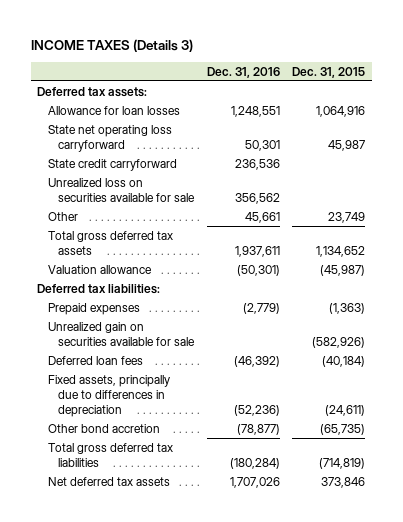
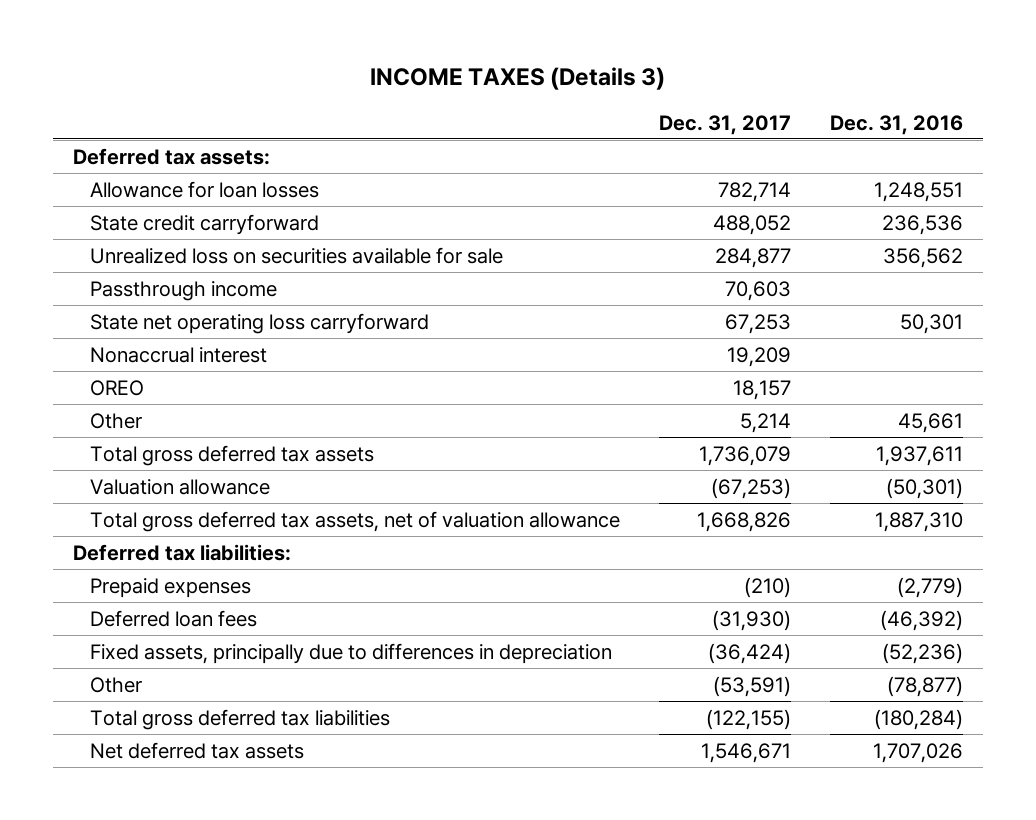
[292,66,366,78] Dec. 31, 2015 -> none
none -> [659,114,792,135] Dec. 31, 2017
none -> [89,280,277,301] Passthrough income
[47,124,172,152] State net operating loss carryforward -> [89,312,429,334] State net operating loss carryforward
none -> [89,346,267,363] Nonaccrual interest
none -> [89,379,144,396] OREO
none -> [89,510,620,532] Total gross deferred tax assets, net of valuation allowance
[47,321,196,346] Unrealized gain on securities available for sale -> none
[47,423,160,433] Other bond accretion -> [89,676,142,693] Other

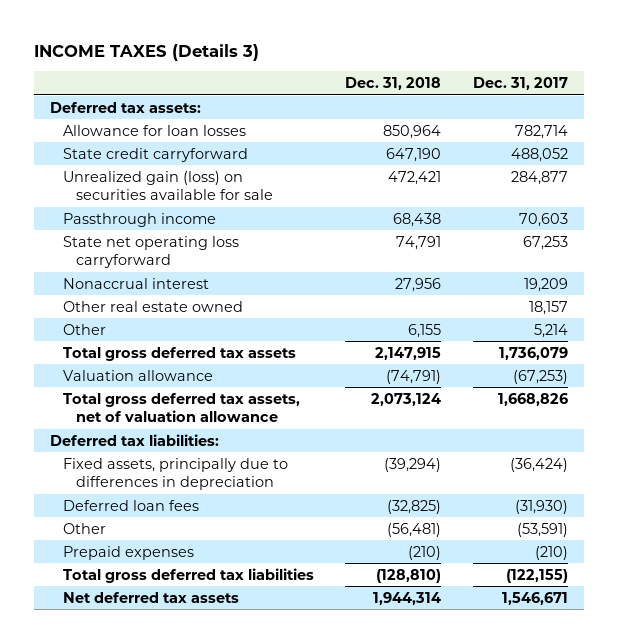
[830,114,964,135] Dec. 31, 2016 -> none
none -> [345,76,442,90] Dec. 31, 2018
[89,246,503,264] Unrealized loss on securities available for sale -> [63,170,273,201] Unrealized gain (loss) on securities available for sale
[89,379,144,396] OREO -> [63,300,244,312] Other real estate owned
[89,609,257,627] Deferred loan fees -> [63,499,200,511] Deferred loan fees
[89,577,251,598] Prepaid expenses -> [63,545,195,560] Prepaid expenses

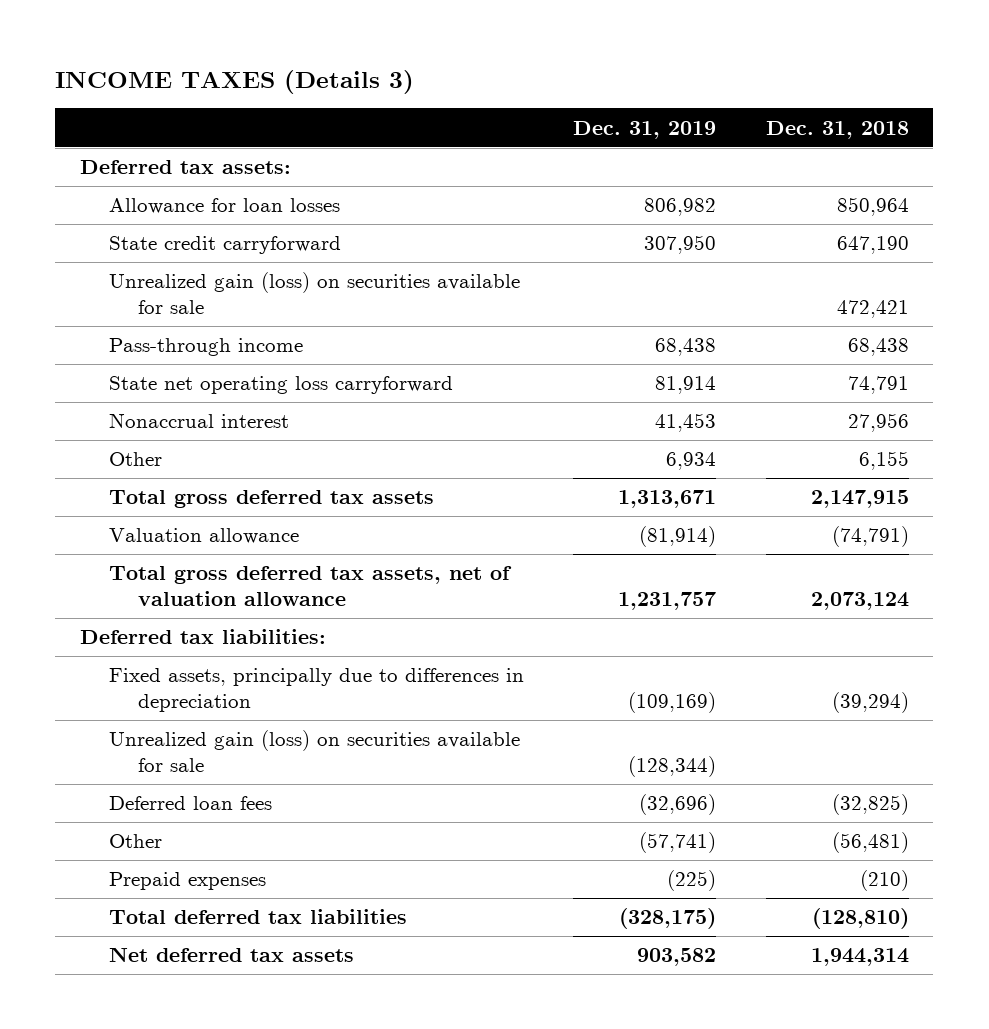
[472,76,568,90] Dec. 31, 2017 -> none
none -> [573,120,717,139] Dec. 31, 2019
[63,212,217,227] Passthrough income -> [109,338,304,357] Pass-through income
[63,300,244,312] Other real estate owned -> none
none -> [109,730,521,773] Unrealized gain (loss) on securities available for sale
[63,567,315,583] Total gross deferred tax liabilities -> [109,909,408,925] Total deferred tax liabilities

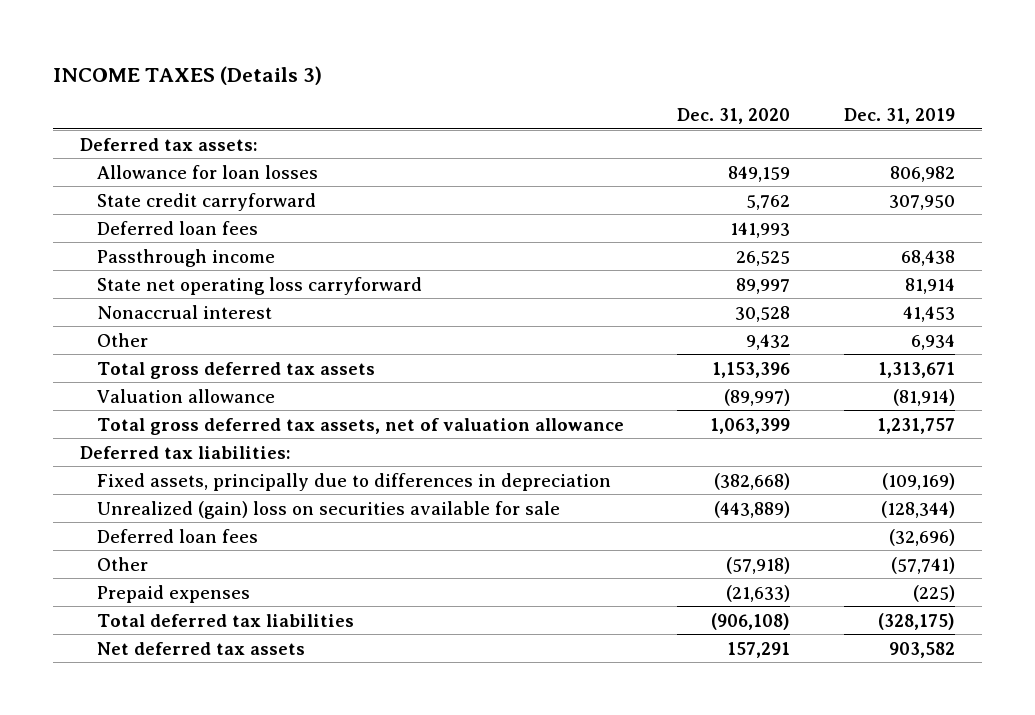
[765,120,909,139] Dec. 31, 2018 -> none
none -> [677,107,791,124] Dec. 31, 2020
[109,272,521,315] Unrealized gain (loss) on securities available for sale -> none
none -> [97,220,259,235] Deferred loan fees
[109,338,304,357] Pass-through income -> [97,248,276,267] Passthrough income
[109,730,521,773] Unrealized gain (loss) on securities available for sale -> [97,500,561,519] Unrealized (gain) loss on securities available for sale

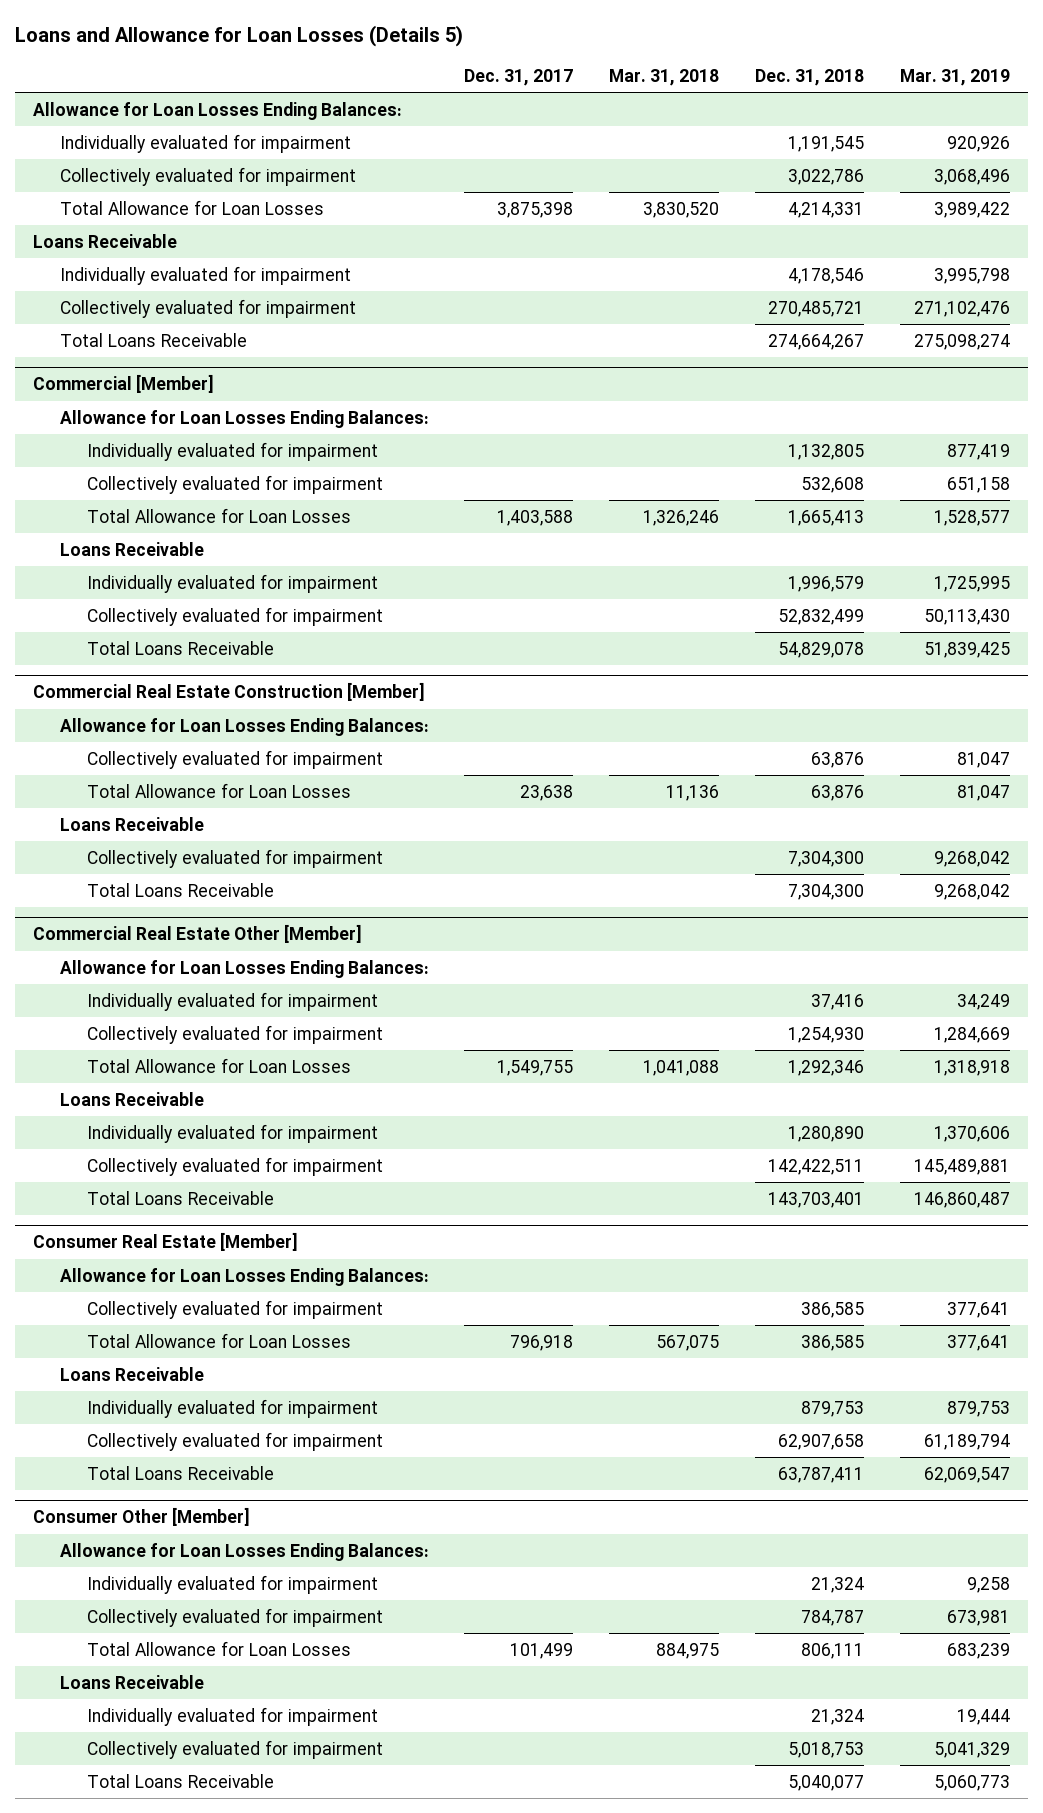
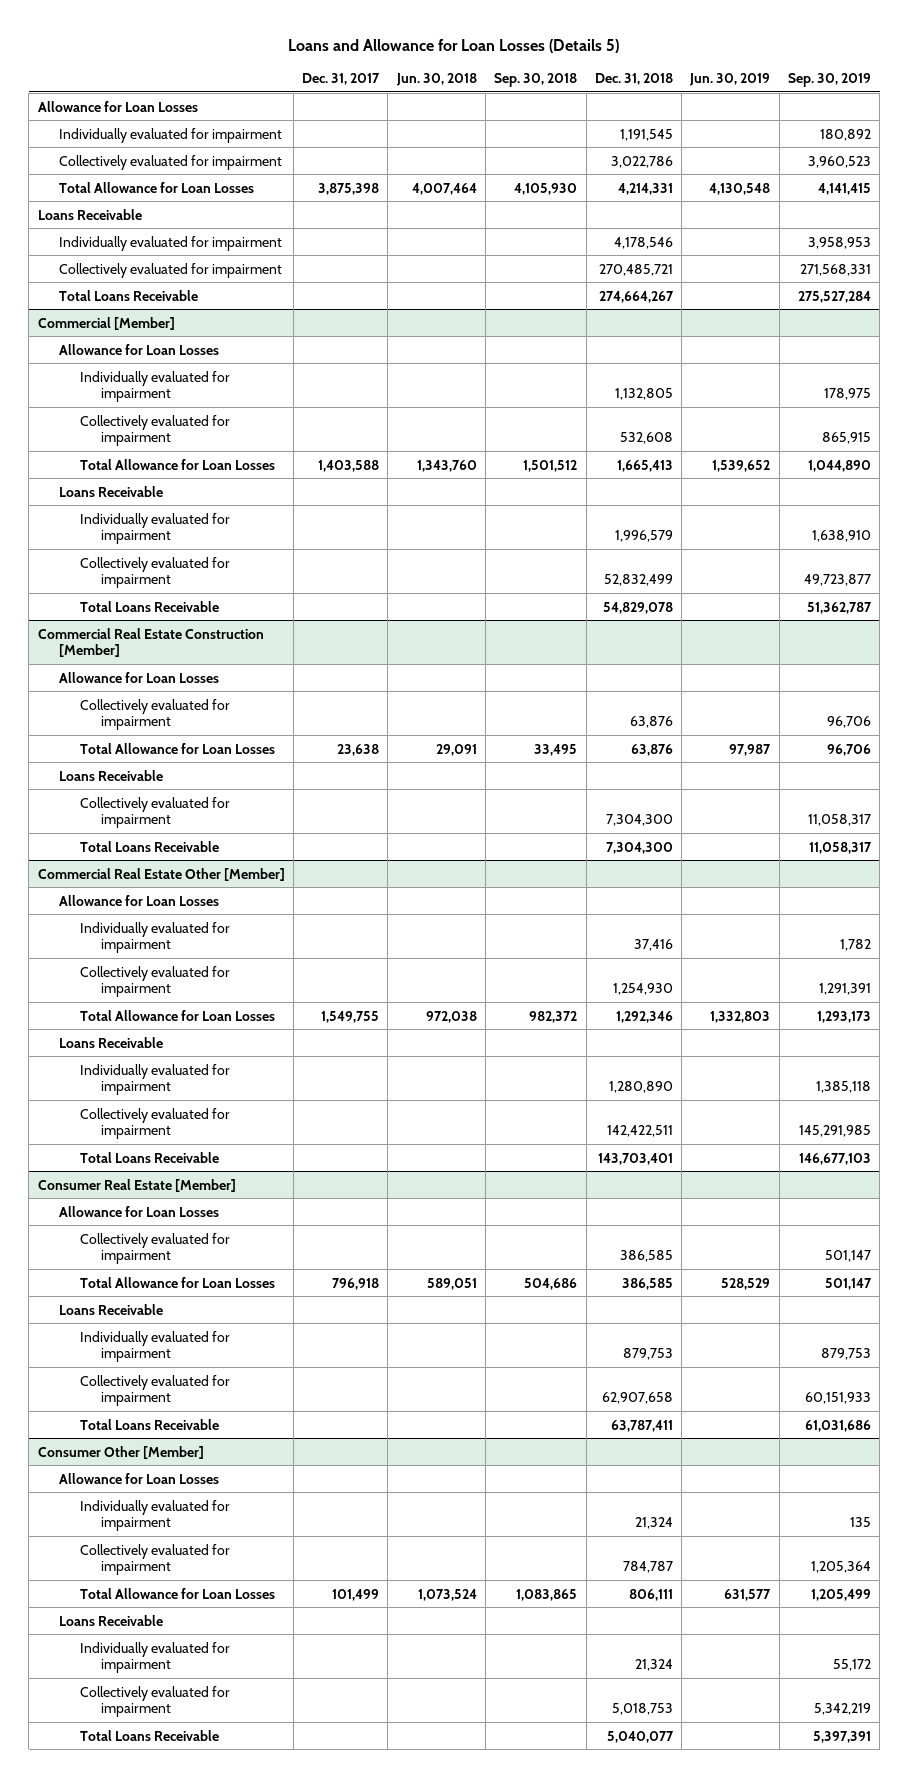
[609,68,720,86] Mar. 31, 2018 -> none
[900,68,1011,86] Mar. 31, 2019 -> none
none -> [395,73,477,87] Jun. 30, 2018
none -> [494,73,578,88] Sep. 30, 2018
none -> [689,73,771,87] Jun. 30, 2019
none -> [787,73,871,88] Sep. 30, 2019
[32,101,402,120] Allowance for Loan Losses Ending Balances: -> [37,100,198,112] Allowance for Loan Losses
[59,409,429,428] Allowance for Loan Losses Ending Balances: -> [58,343,219,355] Allowance for Loan Losses
[59,717,429,736] Allowance for Loan Losses Ending Balances: -> [58,671,219,683] Allowance for Loan Losses
[59,959,429,978] Allowance for Loan Losses Ending Balances: -> [58,894,219,906] Allowance for Loan Losses
[59,1267,429,1286] Allowance for Loan Losses Ending Balances: -> [58,1205,219,1217] Allowance for Loan Losses
[59,1542,429,1561] Allowance for Loan Losses Ending Balances: -> [58,1472,219,1484] Allowance for Loan Losses

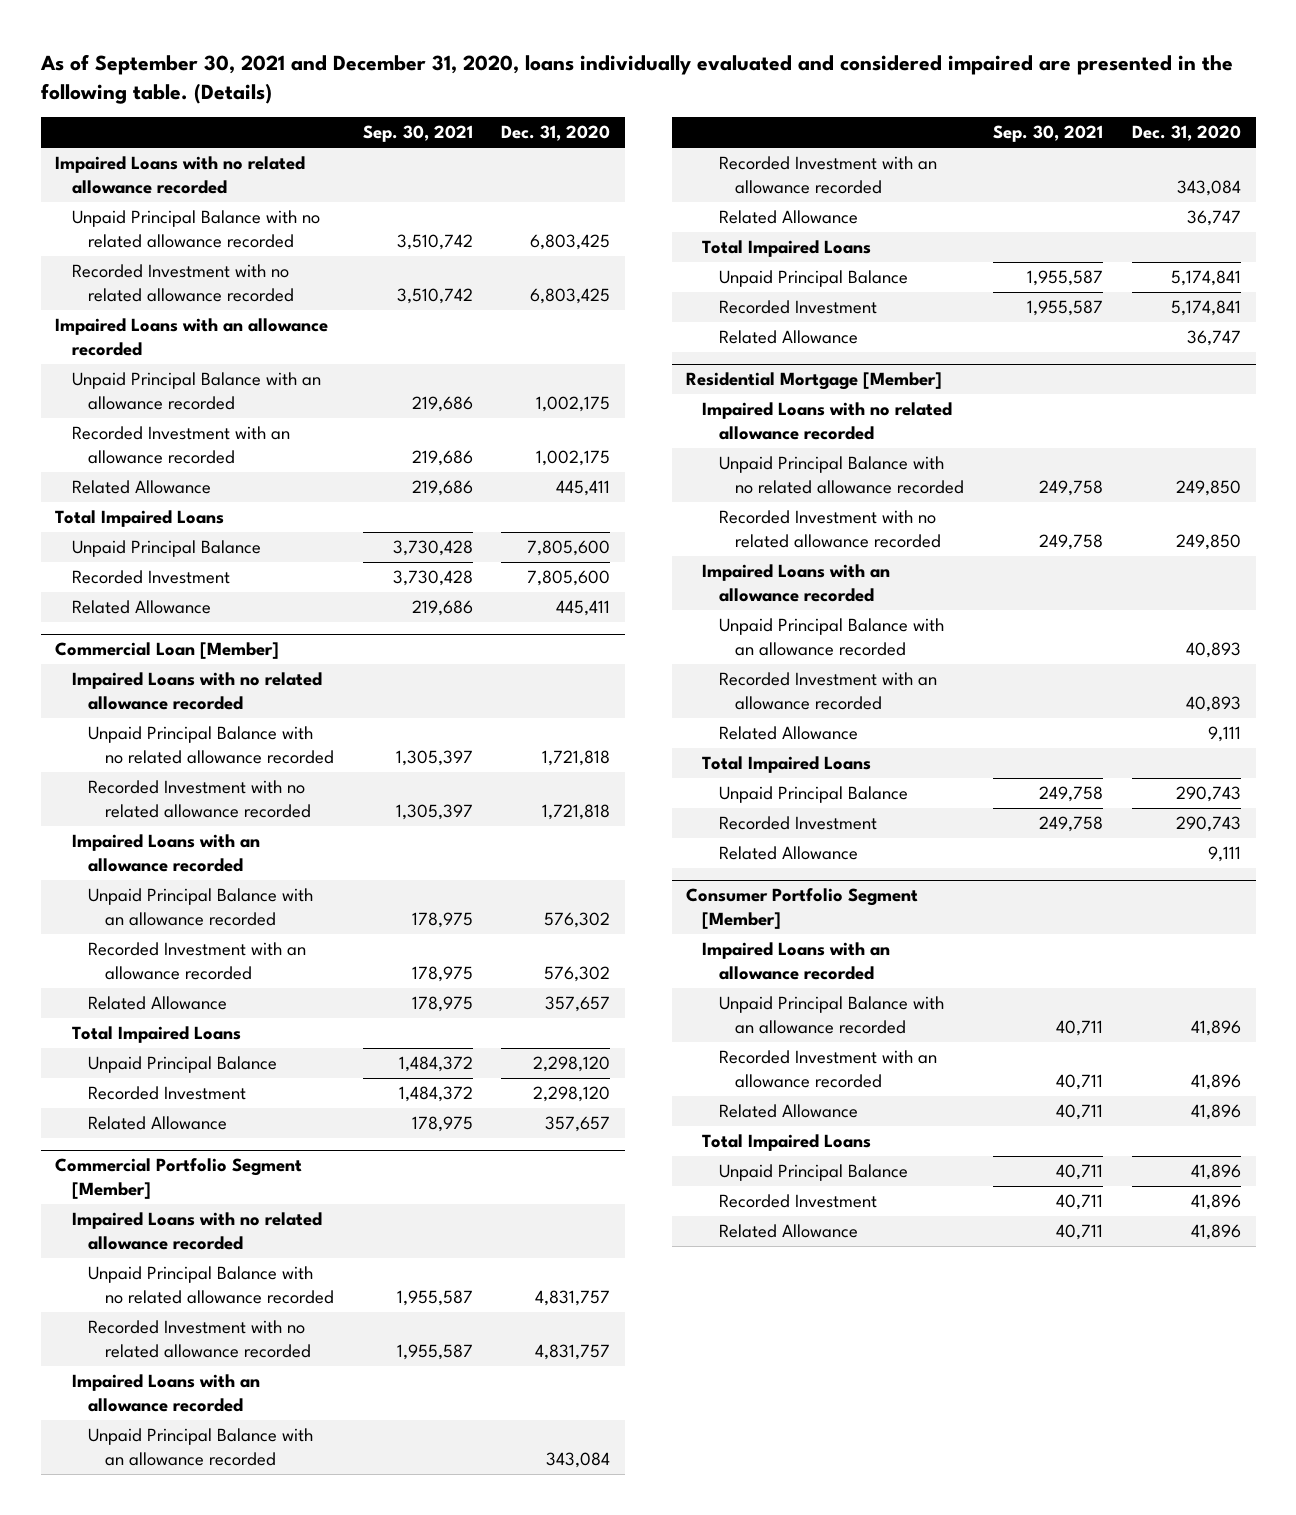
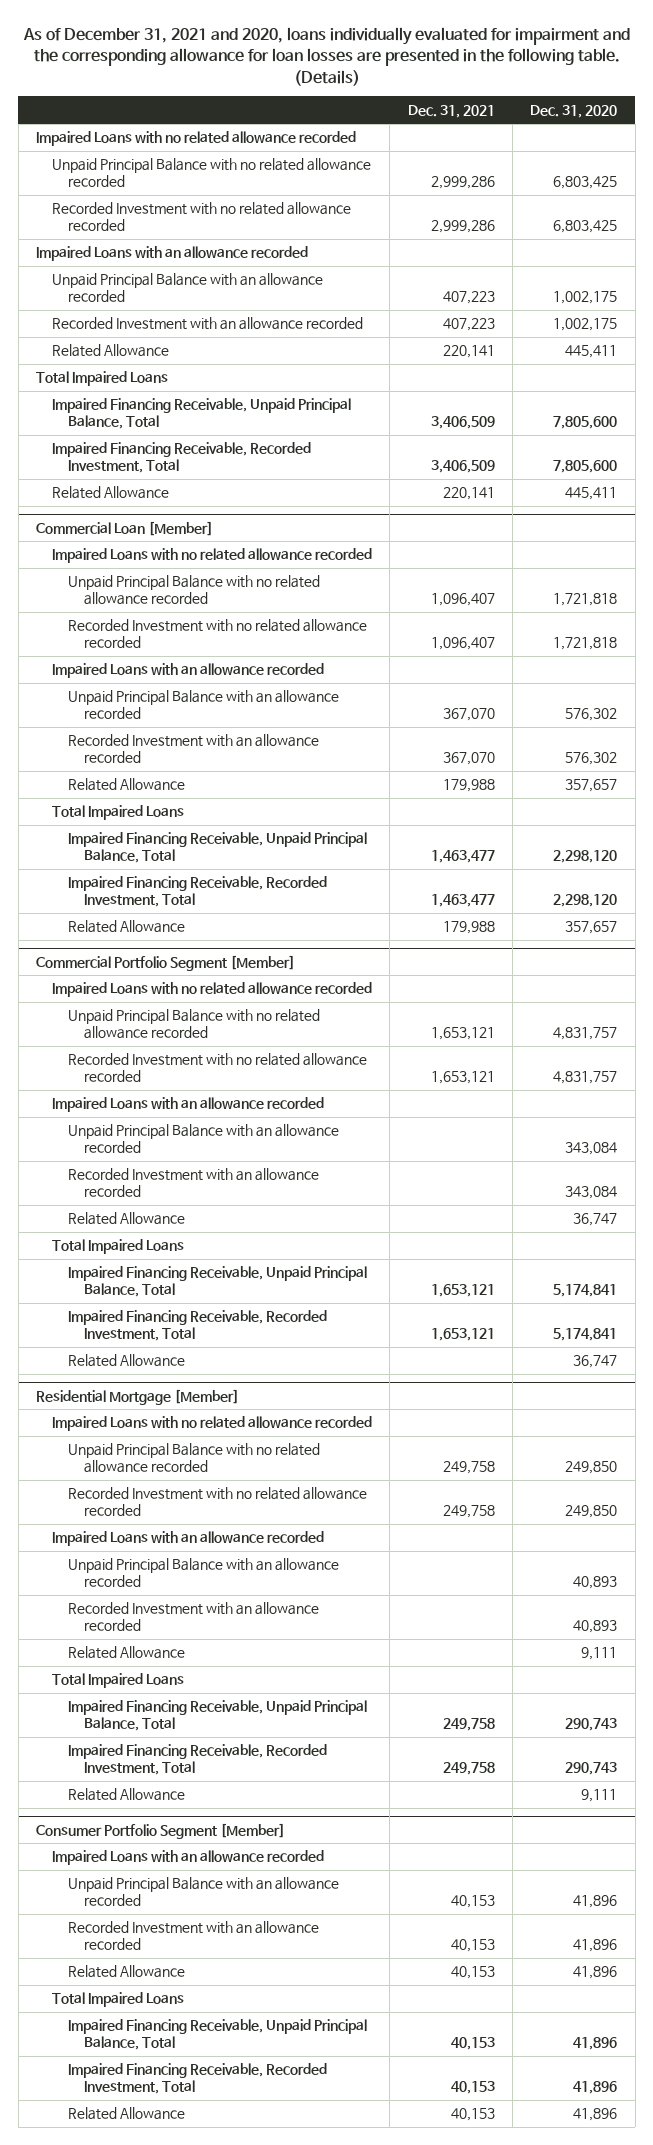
[39,53,1233,104] As of September 30, 2021 and December 31, 2020, loans individually evaluated and considered impaired are presented in the following table. (Details) -> [22,26,630,86] As of December 31, 2021 and 2020, loans individually evaluated for impairment and the corresponding allowance for loan losses are presented in the following table. (Details)
[362,125,473,143] Sep. 30, 2021 -> none
none -> [407,104,495,118] Dec. 31, 2021
[71,540,261,558] Unpaid Principal Balance -> [52,398,352,430] Impaired Financing Receivable, Unpaid Principal Balance, Total
[71,570,230,585] Recorded Investment -> [52,442,312,474] Impaired Financing Receivable, Recorded Investment, Total
[88,1056,278,1074] Unpaid Principal Balance -> [68,832,368,864] Impaired Financing Receivable, Unpaid Principal Balance, Total
[88,1086,247,1101] Recorded Investment -> [68,876,328,908] Impaired Financing Receivable, Recorded Investment, Total
[718,270,908,288] Unpaid Principal Balance -> [68,1266,368,1298] Impaired Financing Receivable, Unpaid Principal Balance, Total
[718,300,877,315] Recorded Investment -> [68,1310,328,1342] Impaired Financing Receivable, Recorded Investment, Total
[718,786,908,804] Unpaid Principal Balance -> [68,1700,368,1732] Impaired Financing Receivable, Unpaid Principal Balance, Total
[718,816,877,831] Recorded Investment -> [68,1744,328,1776] Impaired Financing Receivable, Recorded Investment, Total
[718,1164,908,1182] Unpaid Principal Balance -> [68,2019,368,2051] Impaired Financing Receivable, Unpaid Principal Balance, Total
[718,1194,877,1209] Recorded Investment -> [68,2063,328,2095] Impaired Financing Receivable, Recorded Investment, Total

